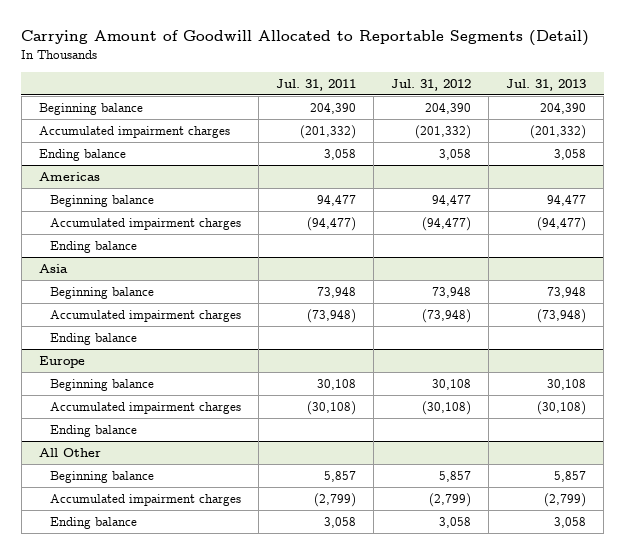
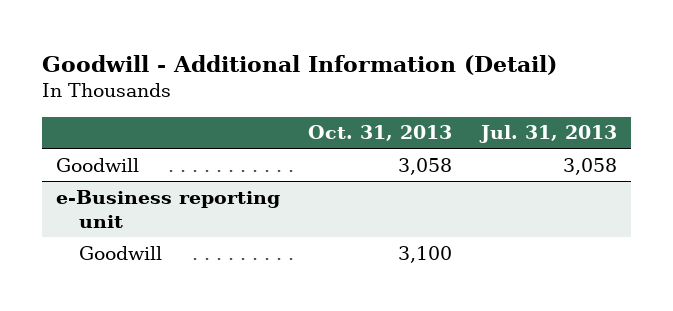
[21,30,590,47] Carrying Amount of Goodwill Allocated to Reportable Segments (Detail) -> [41,54,557,75] Goodwill - Additional Information (Detail)
[276,78,357,91] Jul. 31, 2011 -> none
[391,78,472,91] Jul. 31, 2012 -> none
none -> [308,125,453,142] Oct. 31, 2013
[38,102,143,115] Beginning balance -> none
[38,125,230,138] Accumulated impairment charges -> none
[38,171,100,181] Americas -> none
[50,194,155,207] Beginning balance -> none
[50,217,242,230] Accumulated impairment charges -> none
[50,240,138,253] Ending balance -> none
[38,263,68,273] Asia -> none
[50,286,155,299] Beginning balance -> none
[50,309,242,322] Accumulated impairment charges -> none
[50,332,138,345] Ending balance -> none
[38,355,85,368] Europe -> none
[50,378,155,391] Beginning balance -> none
[50,401,242,414] Accumulated impairment charges -> none
[50,424,138,437] Ending balance -> none
[38,447,101,457] All Other -> none
[50,470,155,483] Beginning balance -> none
[50,493,242,506] Accumulated impairment charges -> none
[50,516,138,529] Ending balance -> none
[38,148,126,161] Ending balance -> [55,157,139,172] Goodwill
none -> [55,189,280,229] e-Business reporting unit
none -> [78,245,162,260] Goodwill

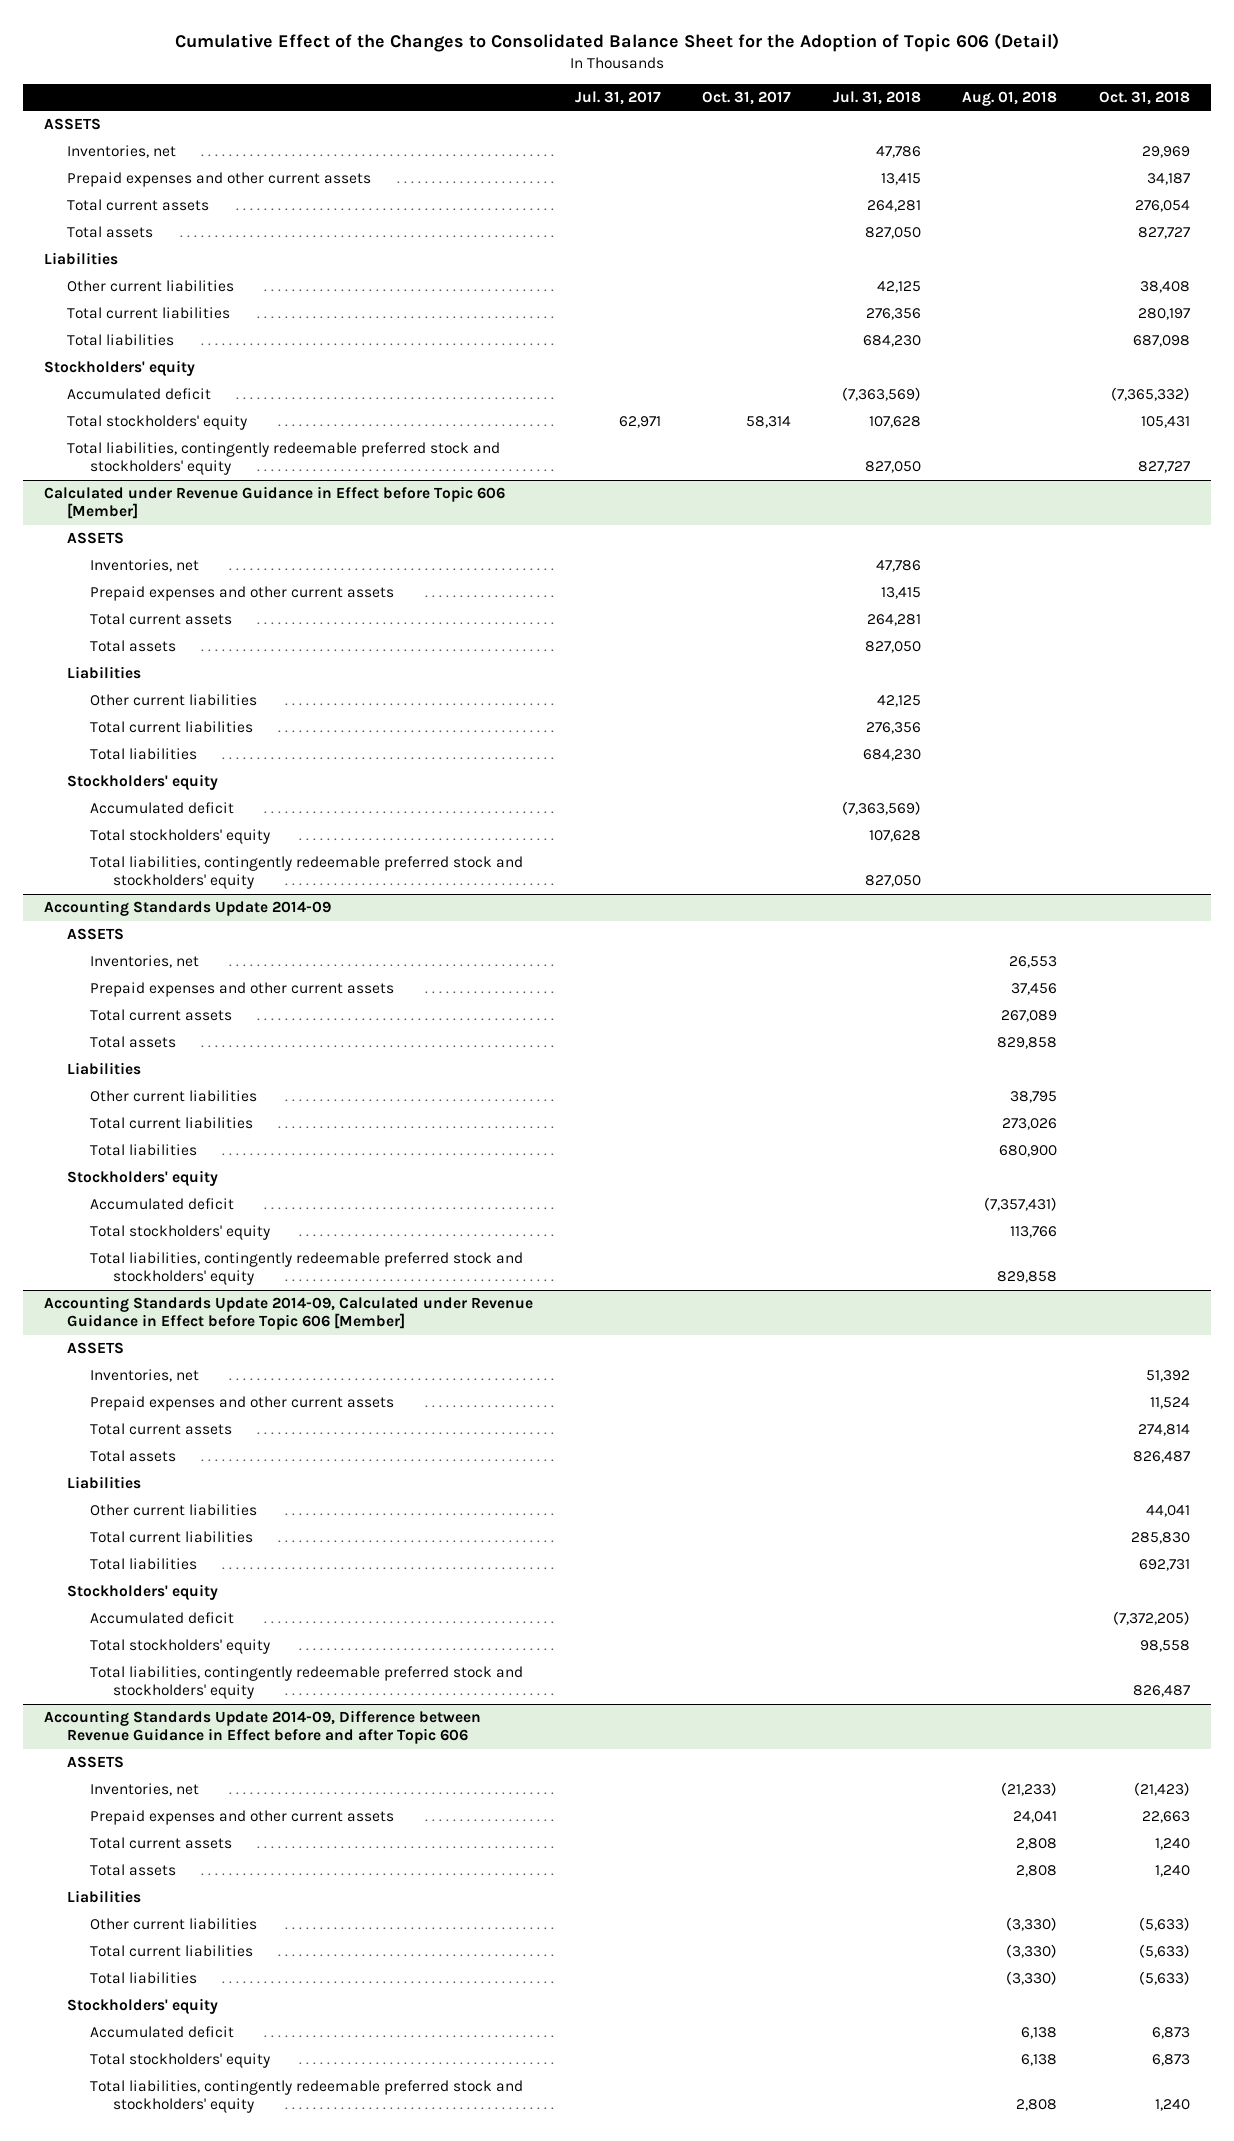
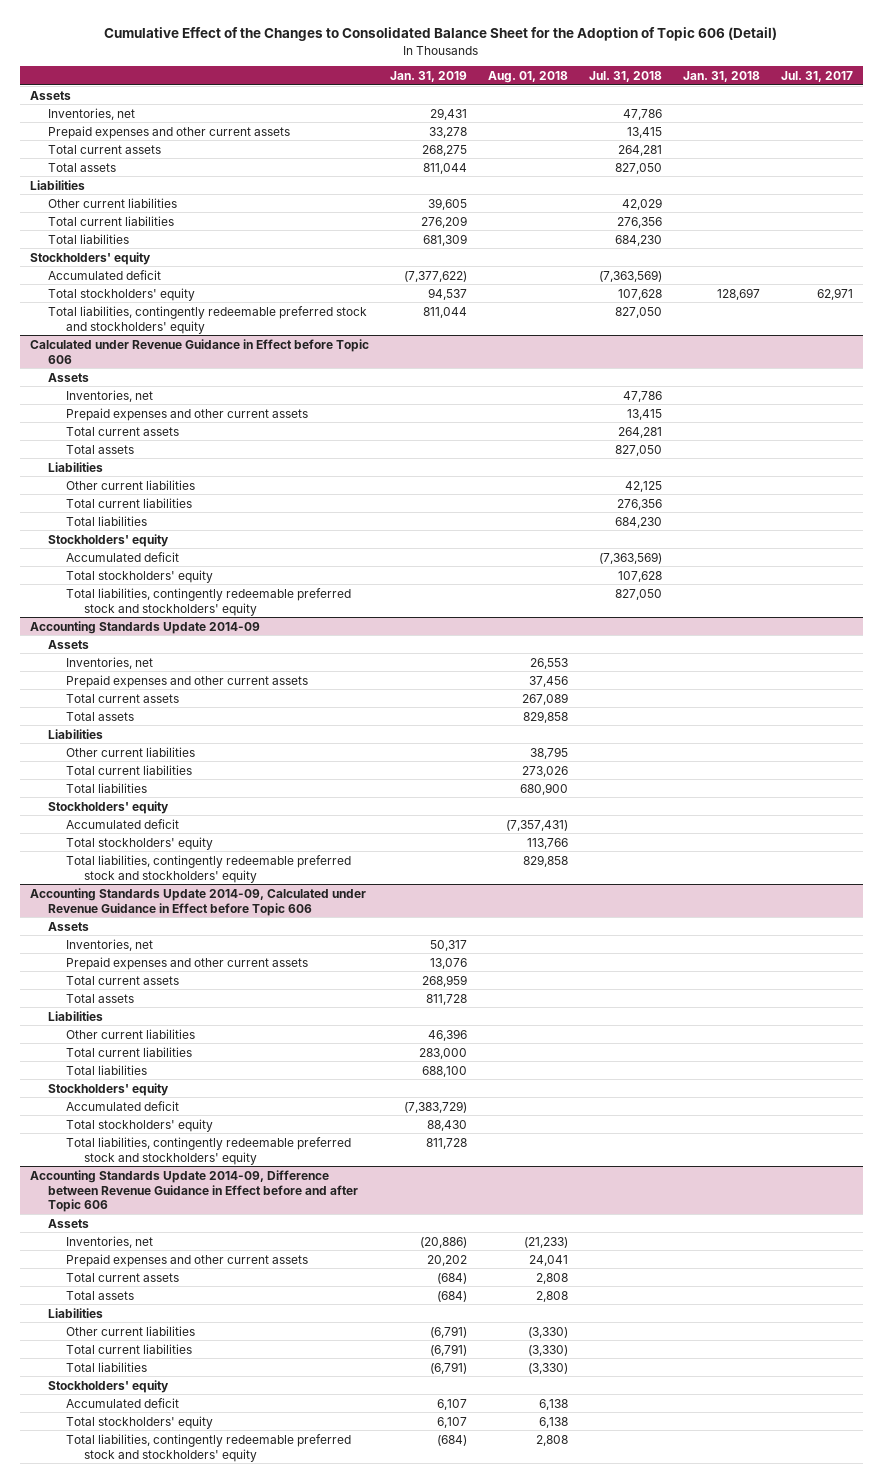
[702,90,792,105] Oct. 31, 2017 -> none
[1099,90,1191,105] Oct. 31, 2018 -> none
none -> [390,71,468,83] Jan. 31, 2019
none -> [682,71,760,83] Jan. 31, 2018
[43,118,101,131] ASSETS -> [30,90,72,100] Assets
[876,281,921,294] 42,125 -> [621,197,662,210] 42,029
[43,486,505,520] Calculated under Revenue Guidance in Effect before Topic 606 [Member] -> [30,338,370,364] Calculated under Revenue Guidance in Effect before Topic 606
[66,532,124,545] ASSETS -> [48,372,90,382] Assets
[66,928,124,941] ASSETS -> [48,639,90,649] Assets
[43,1296,533,1331] Accounting Standards Update 2014-09, Calculated under Revenue Guidance in Effect before Topic 606 [Member] -> [30,887,367,916] Accounting Standards Update 2014-09, Calculated under Revenue Guidance in Effect before Topic 606
[66,1342,124,1355] ASSETS -> [48,921,90,931] Assets
[66,1756,124,1769] ASSETS -> [48,1218,90,1228] Assets

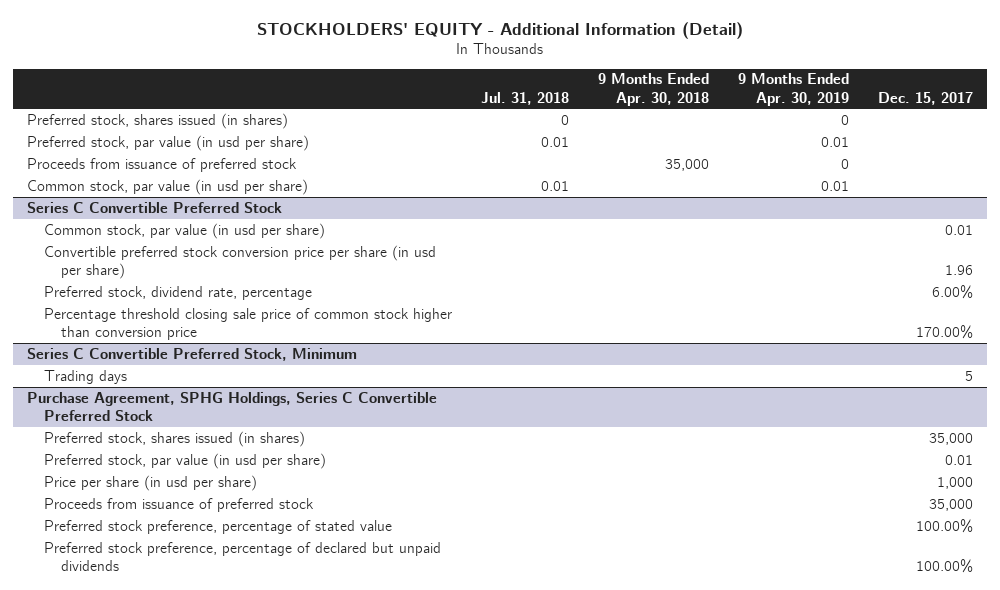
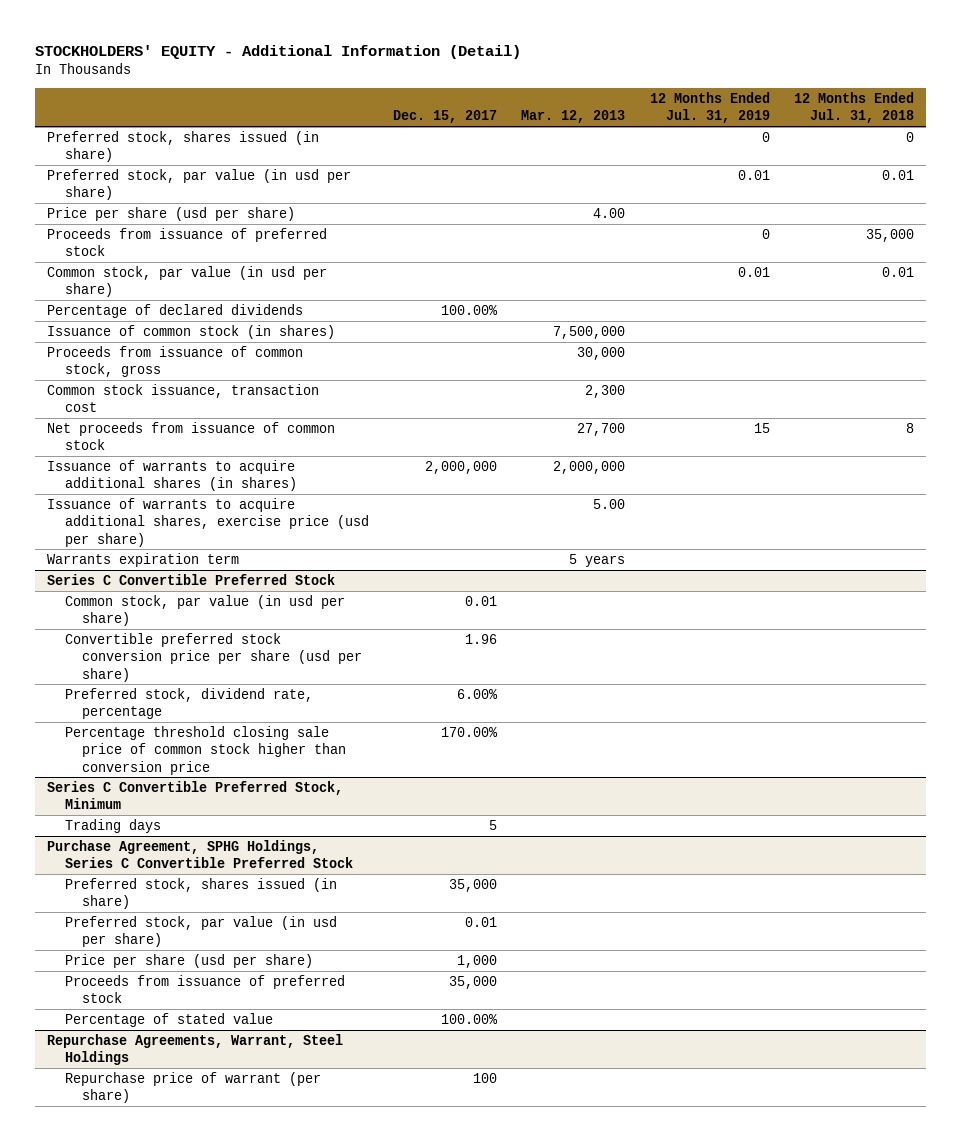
[480,91,569,105] Jul. 31, 2018 -> none
[597,73,709,106] 9 Months Ended Apr. 30, 2018 -> none
[737,73,849,106] 9 Months Ended Apr. 30, 2019 -> none
none -> [521,110,626,124] Mar. 12, 2013
none -> [649,91,770,124] 12 Months Ended Jul. 31, 2019
none -> [794,91,915,124] 12 Months Ended Jul. 31, 2018
[27,112,289,129] Preferred stock, shares issued (in shares) -> [47,130,320,163] Preferred stock, shares issued (in share)
none -> [47,206,296,221] Price per share (usd per share)
none -> [47,303,304,318] Percentage of declared dividends
none -> [47,324,336,339] Issuance of common stock (in shares)
none -> [47,345,304,378] Proceeds from issuance of common stock, gross
none -> [47,383,320,413] Common stock issuance, transaction cost
none -> [47,421,336,451] Net proceeds from issuance of common stock
none -> [47,459,297,492] Issuance of warrants to acquire additional shares (in shares)
none -> [47,497,369,547] Issuance of warrants to acquire additional shares, exercise price (usd per share)
none -> [47,552,240,567] Warrants expiration term
[44,244,437,279] Convertible preferred stock conversion price per share (in usd per share) -> [64,632,363,682] Convertible preferred stock conversion price per share (usd per share)
[44,430,306,447] Preferred stock, shares issued (in shares) -> [64,877,337,910] Preferred stock, shares issued (in share)
[44,474,258,491] Price per share (in usd per share) -> [64,953,313,968] Price per share (usd per share)
[44,541,442,571] Preferred stock preference, percentage of declared but unpaid dividends -> none
[44,519,393,534] Preferred stock preference, percentage of stated value -> [64,1012,273,1027] Percentage of stated value
none -> [47,1033,344,1066] Repurchase Agreements, Warrant, Steel Holdings
none -> [64,1071,321,1104] Repurchase price of warrant (per share)

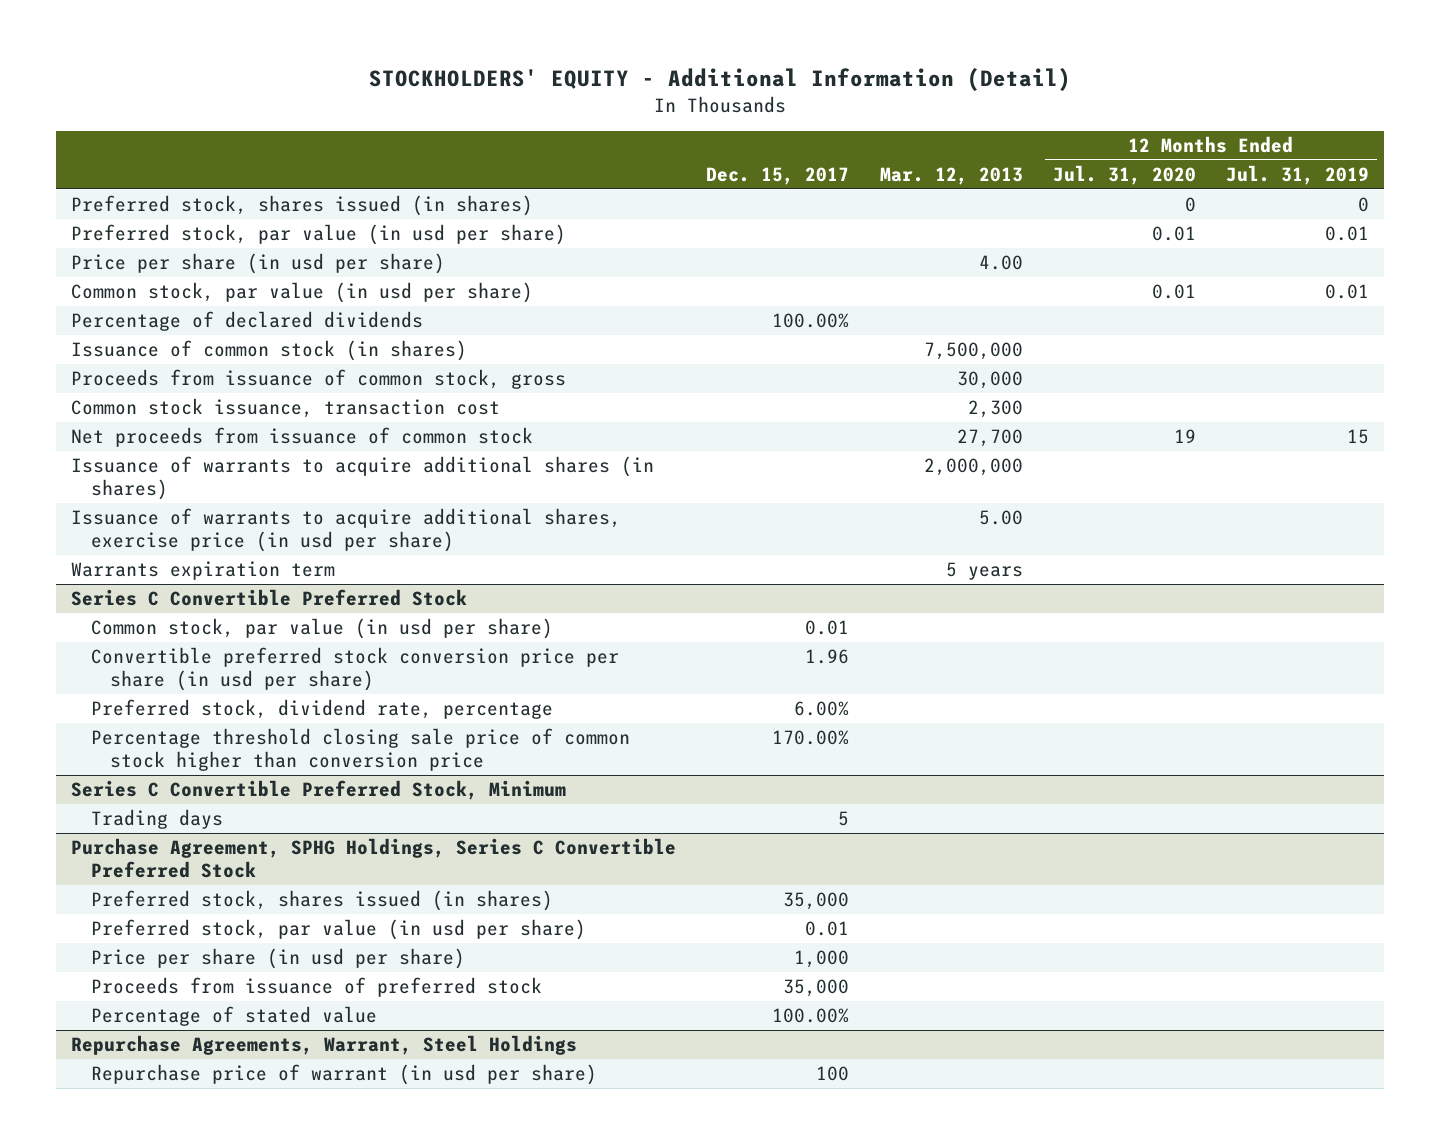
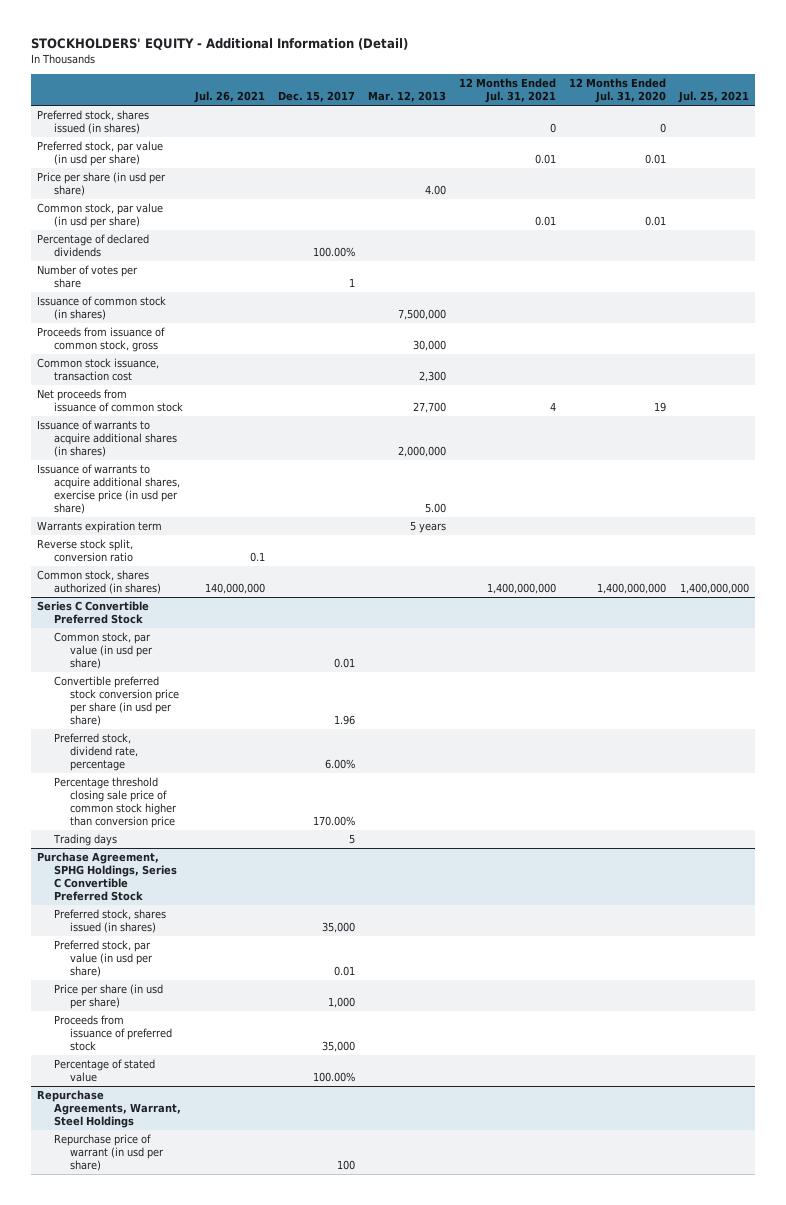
[1226,165,1370,186] Jul. 31, 2019 -> none
none -> [194,90,266,103] Jul. 26, 2021
none -> [459,77,557,103] 12 Months Ended Jul. 31, 2021
none -> [677,90,749,103] Jul. 25, 2021
none -> [37,265,139,289] Number of votes per share
none -> [37,539,134,563] Reverse stock split, conversion ratio
none -> [37,570,161,595] Common stock, shares authorized (in shares)
[71,780,567,801] Series C Convertible Preferred Stock, Minimum -> none
[90,809,223,830] Trading days -> none
none -> [52,834,117,847] Trading days

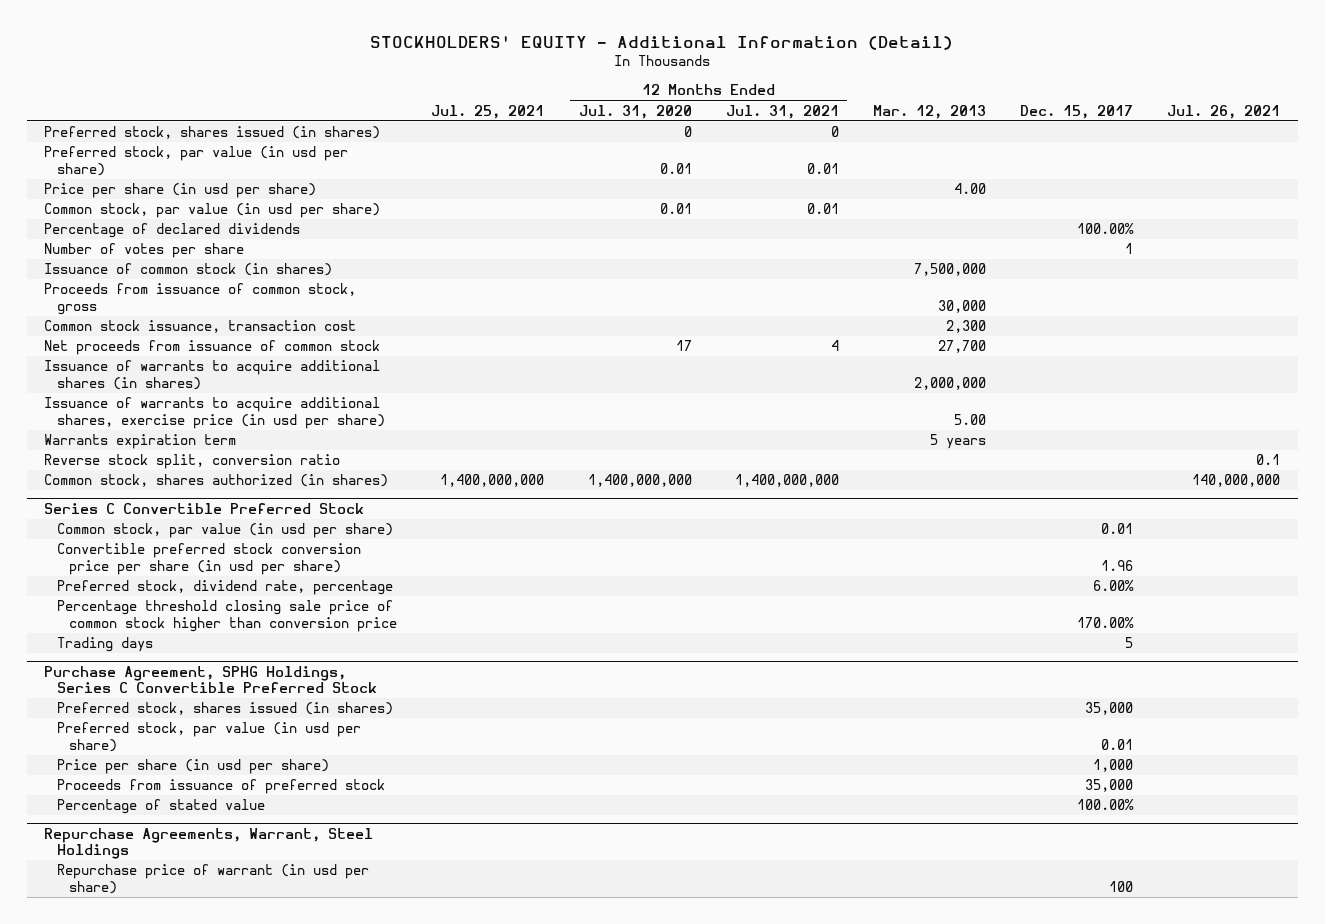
[653,402,666,413] 19 -> [675,340,692,352] 17

